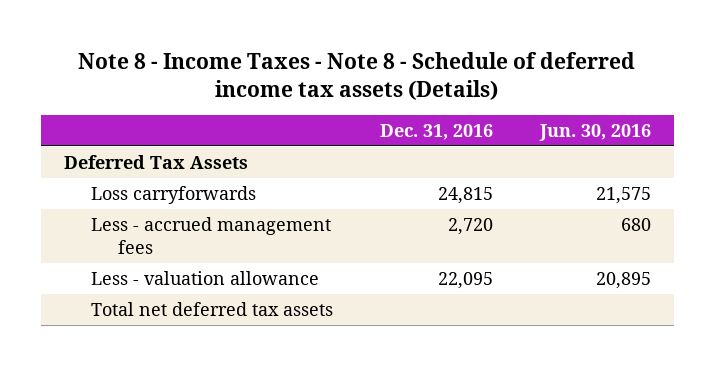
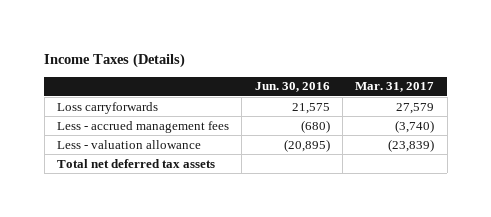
[78,51,636,100] Note 8 - Income Taxes - Note 8 - Schedule of deferred income tax assets (Details) -> [44,53,186,69] Income Taxes (Details)
[379,123,493,140] Dec. 31, 2016 -> none
none -> [355,82,435,93] Mar. 31, 2017
[64,154,249,169] Deferred Tax Assets -> none
[620,217,651,231] 680 -> [300,119,330,133] (680)
[595,271,651,289] 20,895 -> [283,138,330,152] (20,895)

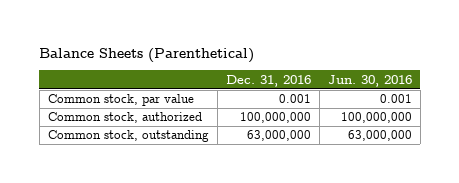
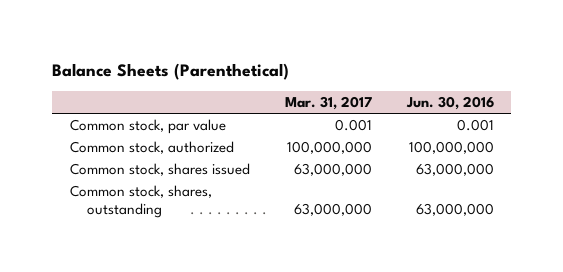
[225,74,311,87] Dec. 31, 2016 -> none
none -> [284,95,372,110] Mar. 31, 2017
[47,130,209,143] Common stock, outstanding -> [69,163,250,177] Common stock, shares issued
none -> [69,185,212,219] Common stock, shares, outstanding

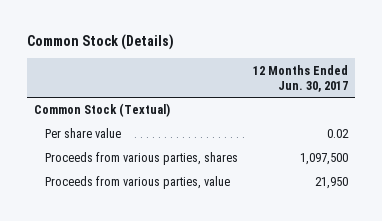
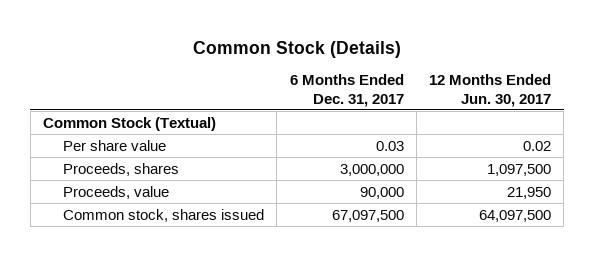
none -> [289,74,404,107] 6 Months Ended Dec. 31, 2017
[45,152,239,166] Proceeds from various parties, shares -> [63,162,180,176] Proceeds, shares
[45,176,231,190] Proceeds from various parties, value -> [63,185,170,199] Proceeds, value
none -> [63,208,265,222] Common stock, shares issued

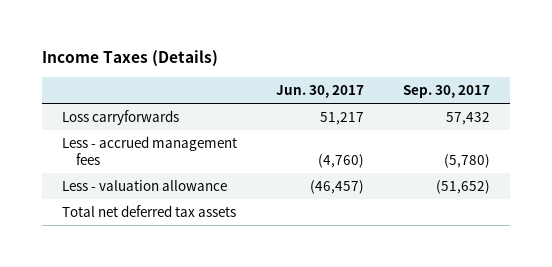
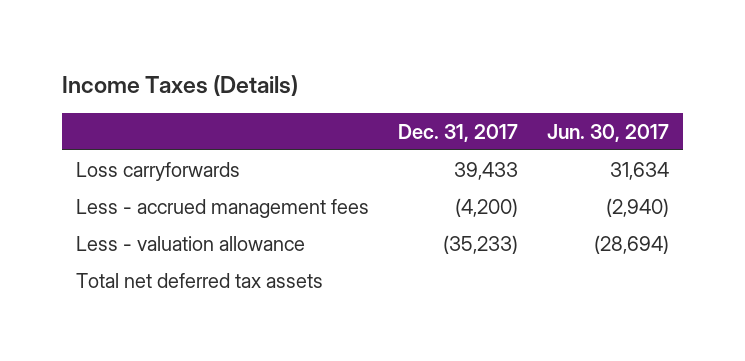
[403,85,491,99] Sep. 30, 2017 -> none
none -> [397,123,518,142] Dec. 31, 2017
[320,112,365,126] 51,217 -> [609,161,669,180] 31,634
[318,153,365,168] (4,760) -> [605,197,669,217] (2,940)
[310,180,365,195] (46,457) -> [593,234,669,254] (28,694)

